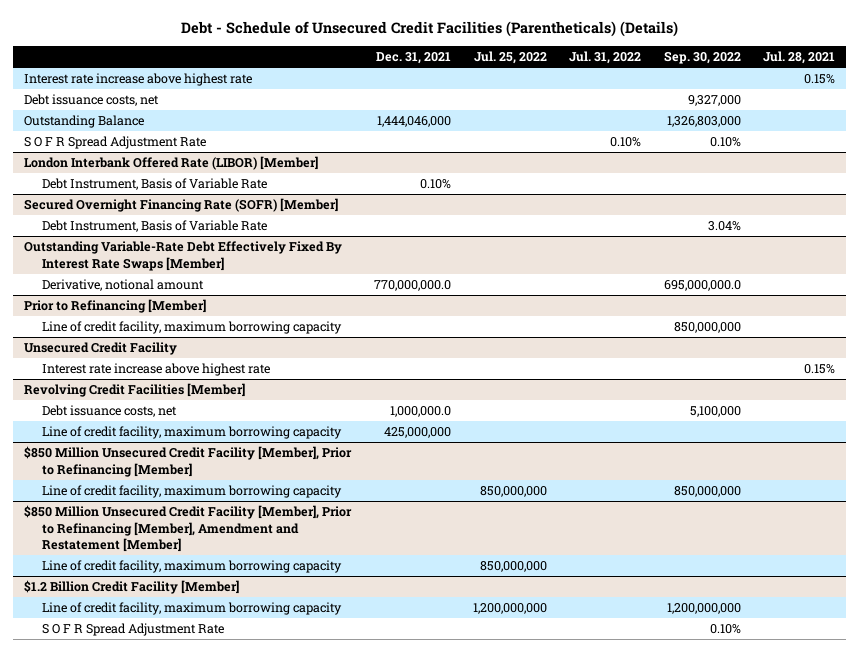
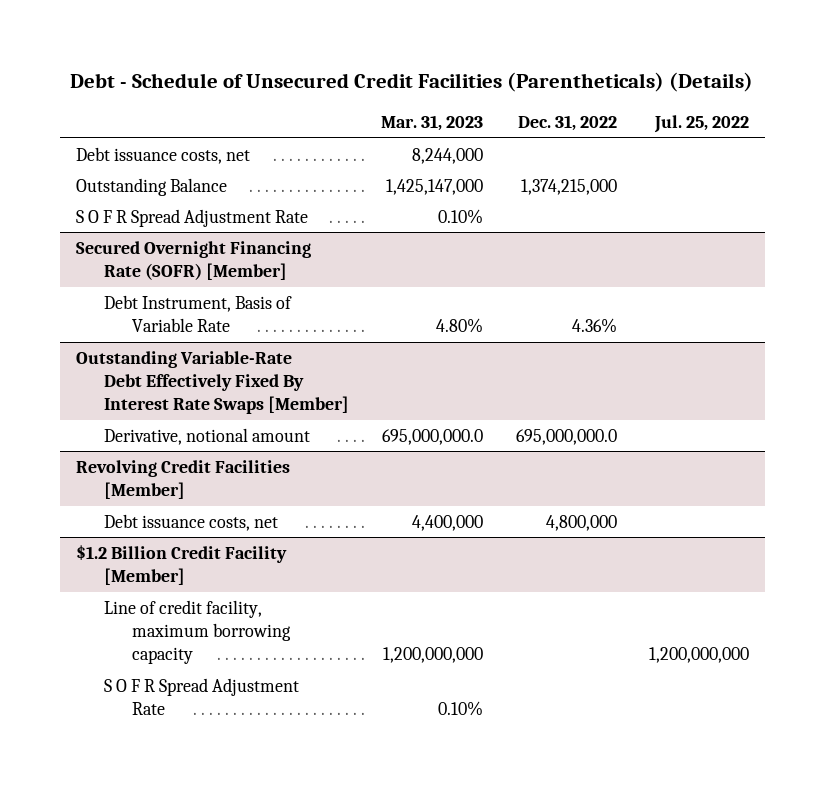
[375,51,451,64] Dec. 31, 2021 -> none
[569,50,642,64] Jul. 31, 2022 -> none
[663,50,741,64] Sep. 30, 2022 -> none
[762,50,835,64] Jul. 28, 2021 -> none
none -> [381,115,484,132] Mar. 31, 2023
none -> [517,115,617,132] Dec. 31, 2022
[24,73,253,87] Interest rate increase above highest rate -> none
[24,156,319,171] London Interbank Offered Rate (LIBOR) [Member] -> none
[41,178,267,191] Debt Instrument, Basis of Variable Rate -> none
[24,299,207,314] Prior to Refinancing [Member] -> none
[41,321,342,335] Line of credit facility, maximum borrowing capacity -> none
[24,342,178,356] Unsecured Credit Facility -> none
[41,363,270,377] Interest rate increase above highest rate -> none
[41,426,342,440] Line of credit facility, maximum borrowing capacity -> none
[24,446,353,477] $850 Million Unsecured Credit Facility [Member], Prior to Refinancing [Member] -> none
[41,485,342,499] Line of credit facility, maximum borrowing capacity -> none
[24,505,353,553] $850 Million Unsecured Credit Facility [Member], Prior to Refinancing [Member], Amendment and Restatement [Member] -> none
[41,560,342,574] Line of credit facility, maximum borrowing capacity -> none

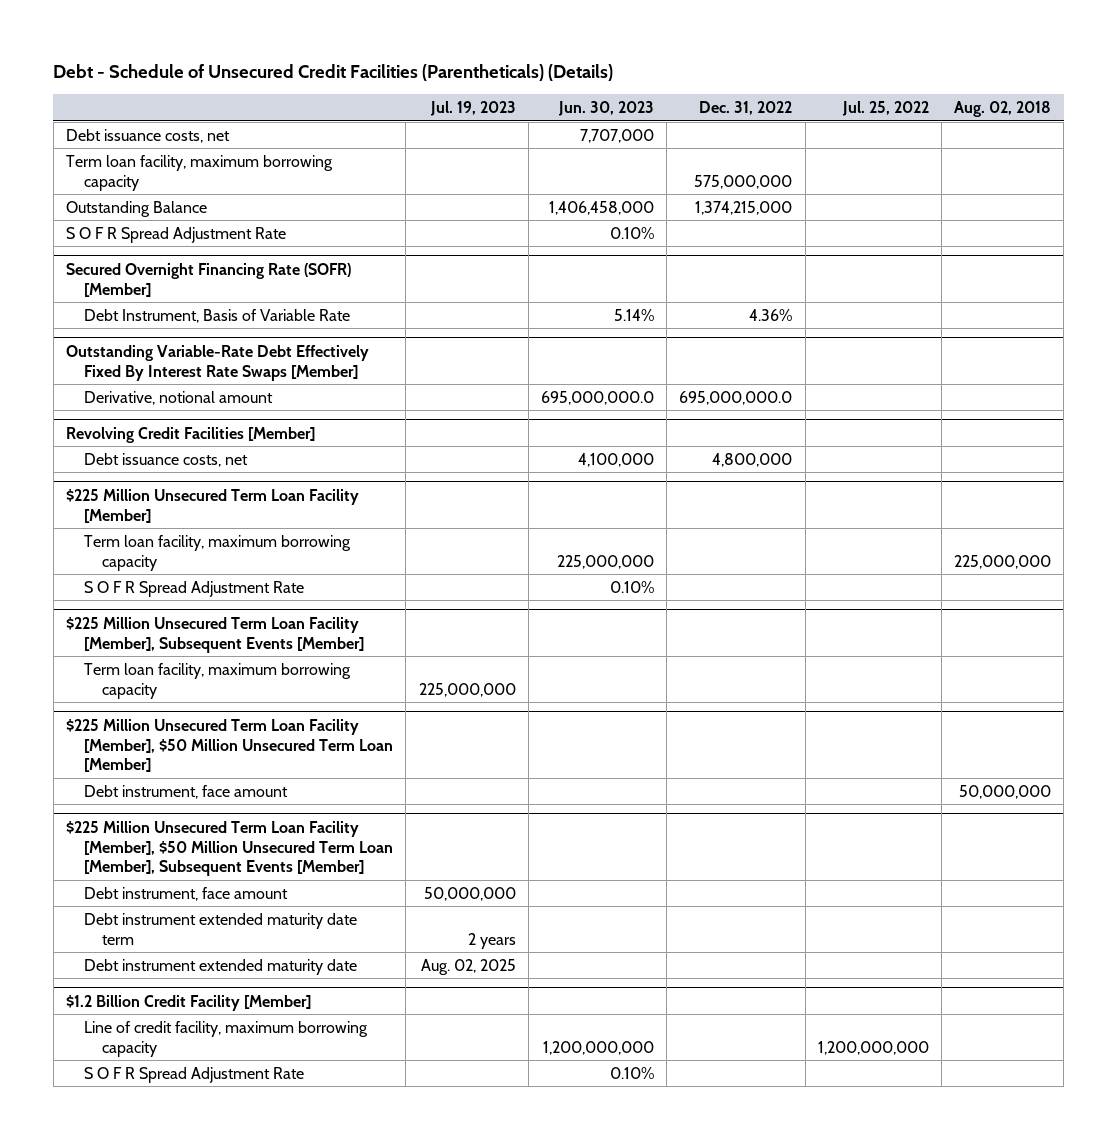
[381,115,484,132] Mar. 31, 2023 -> none
none -> [429,101,516,117] Jul. 19, 2023
none -> [557,101,654,117] Jun. 30, 2023
none -> [954,101,1052,118] Aug. 02, 2018
none -> [65,154,333,191] Term loan facility, maximum borrowing capacity
none -> [65,488,359,523] $225 Million Unsecured Term Loan Facility [Member]
none -> [84,534,352,571] Term loan facility, maximum borrowing capacity
none -> [84,580,305,597] S O F R Spread Adjustment Rate
none -> [65,616,365,653] $225 Million Unsecured Term Loan Facility [Member], Subsequent Events [Member]
none -> [84,662,352,699] Term loan facility, maximum borrowing capacity
none -> [65,718,394,773] $225 Million Unsecured Term Loan Facility [Member], $50 Million Unsecured Term Loan [Member]
none -> [84,784,289,799] Debt instrument, face amount
none -> [65,820,394,877] $225 Million Unsecured Term Loan Facility [Member], $50 Million Unsecured Term Loan [Member], Subsequent Events [Member]
none -> [84,886,289,901] Debt instrument, face amount
none -> [84,912,358,945] Debt instrument extended maturity date term
none -> [84,958,358,975] Debt instrument extended maturity date

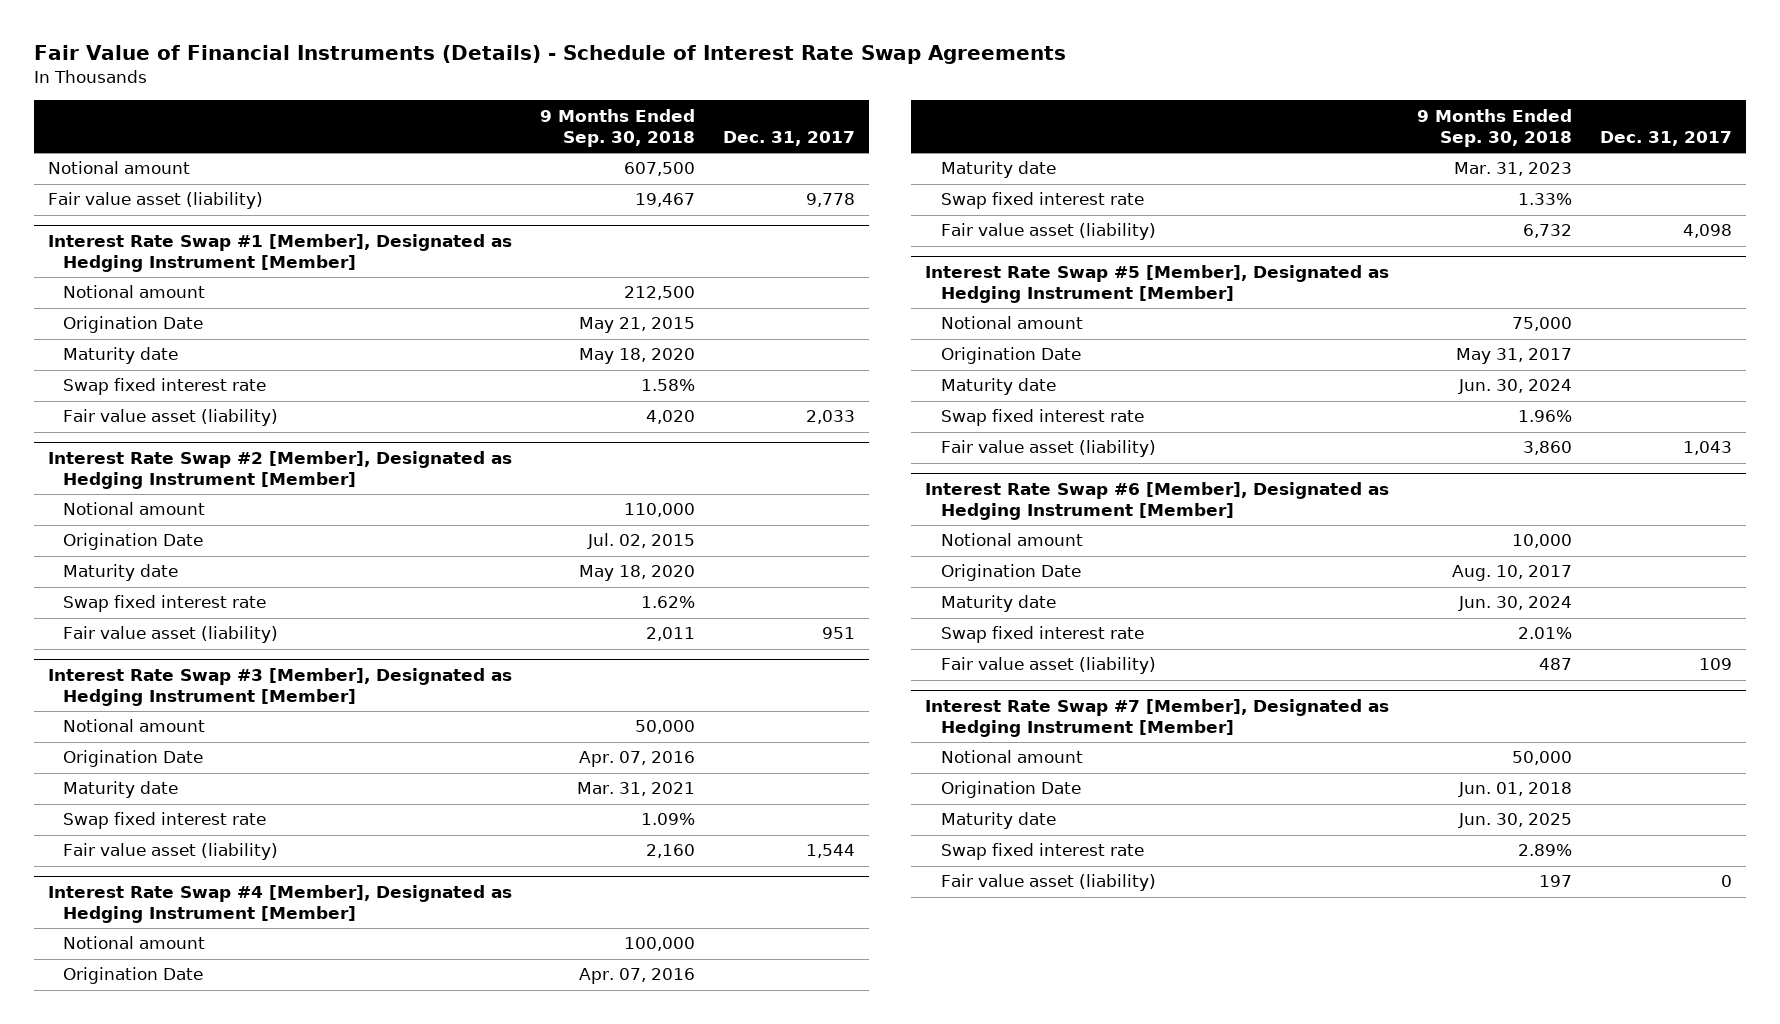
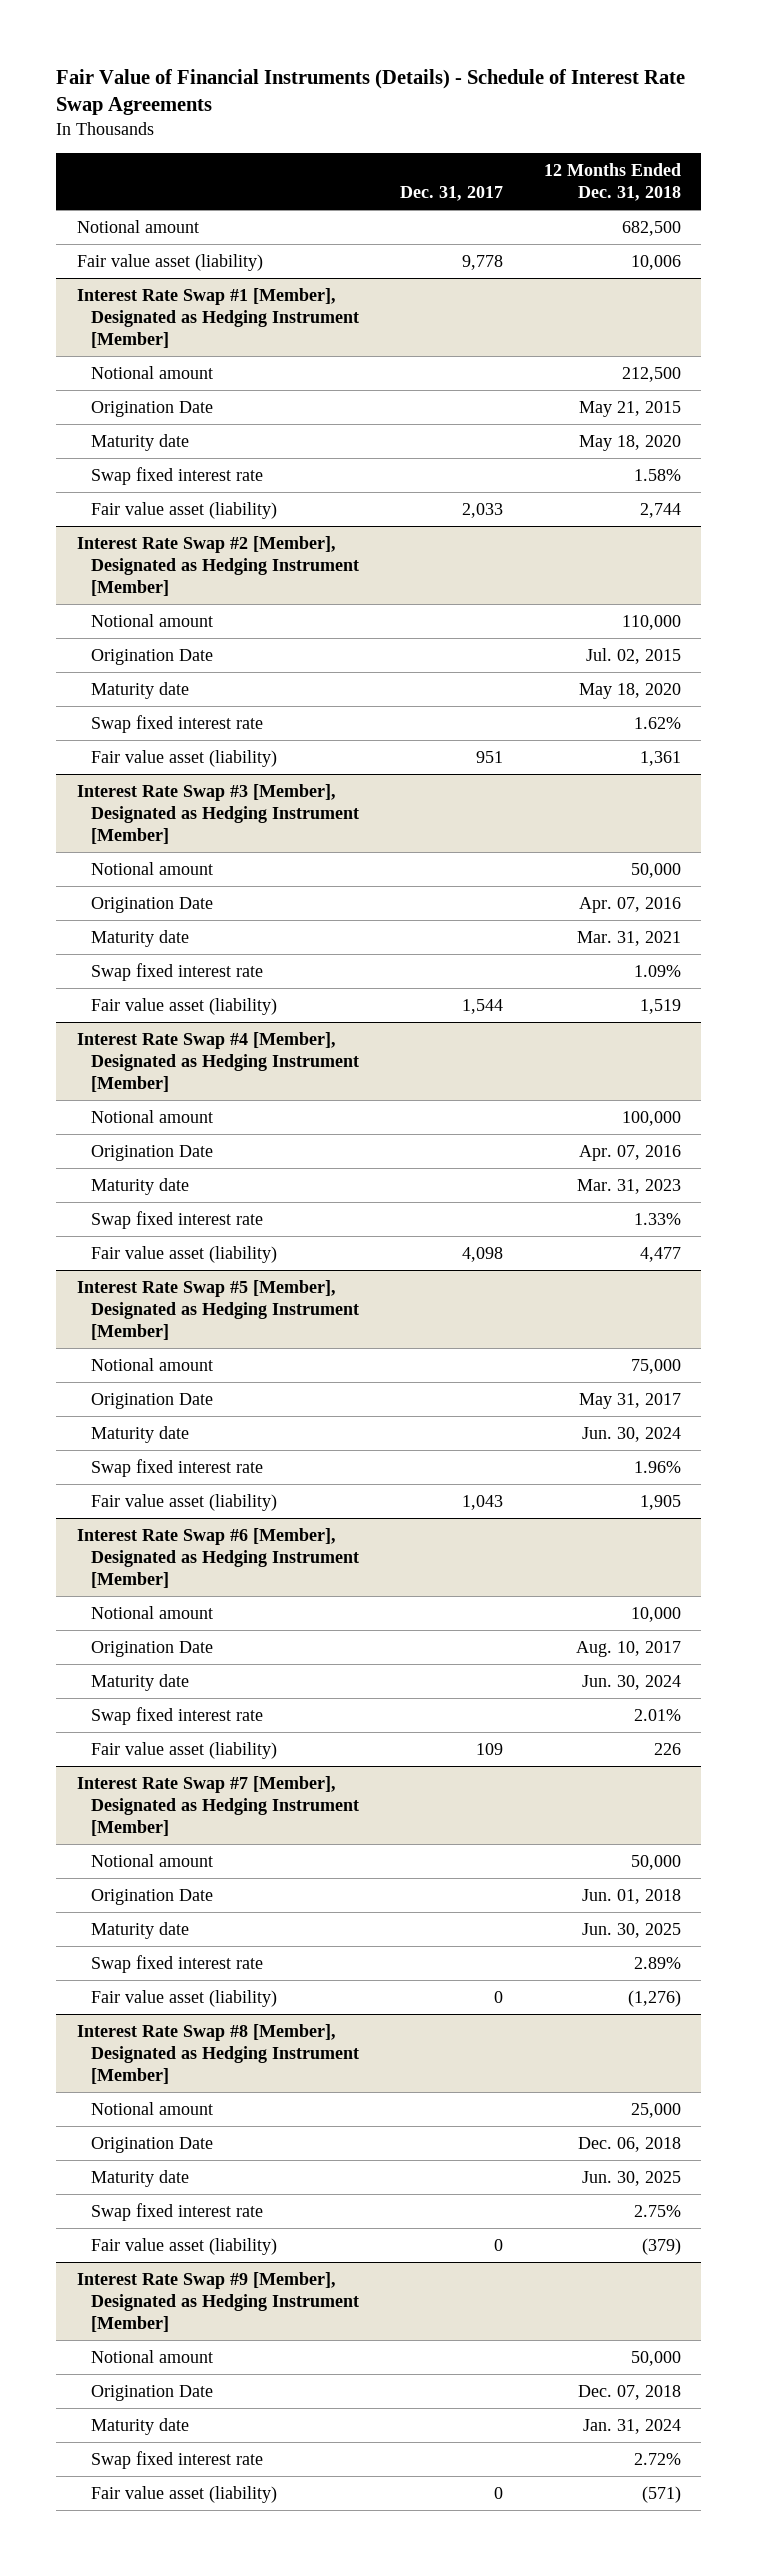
[539,108,695,148] 9 Months Ended Sep. 30, 2018 -> none
none -> [543,162,681,202] 12 Months Ended Dec. 31, 2018
none -> [76,2023,359,2085] Interest Rate Swap #8 [Member], Designated as Hedging Instrument [Member]
none -> [90,2101,213,2115] Notional amount
none -> [90,2136,213,2153] Origination Date
none -> [90,2169,189,2187] Maturity date
none -> [90,2202,263,2221] Swap fixed interest rate
none -> [90,2237,277,2255] Fair value asset (liability)
none -> [76,2271,359,2333] Interest Rate Swap #9 [Member], Designated as Hedging Instrument [Member]
none -> [90,2349,213,2363] Notional amount
none -> [90,2384,213,2401] Origination Date
none -> [90,2417,189,2435] Maturity date
none -> [90,2450,263,2469] Swap fixed interest rate
none -> [90,2485,277,2503] Fair value asset (liability)

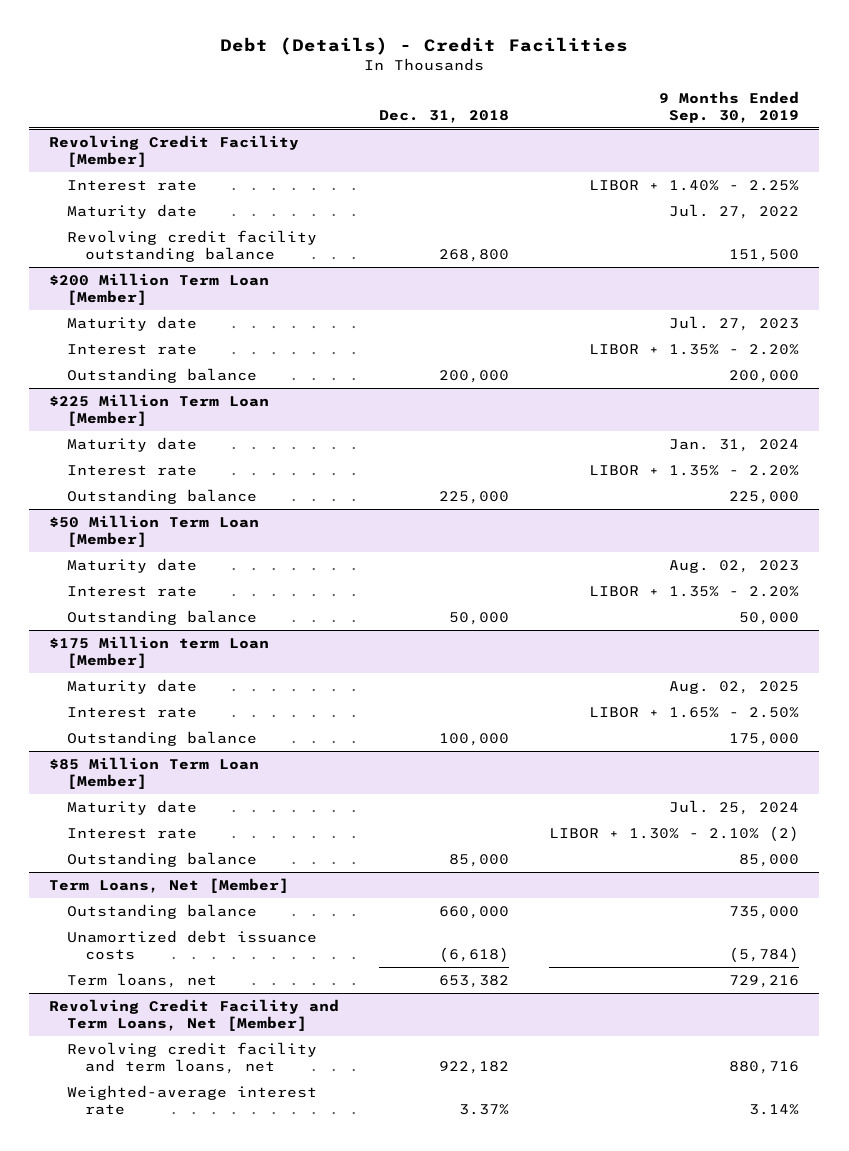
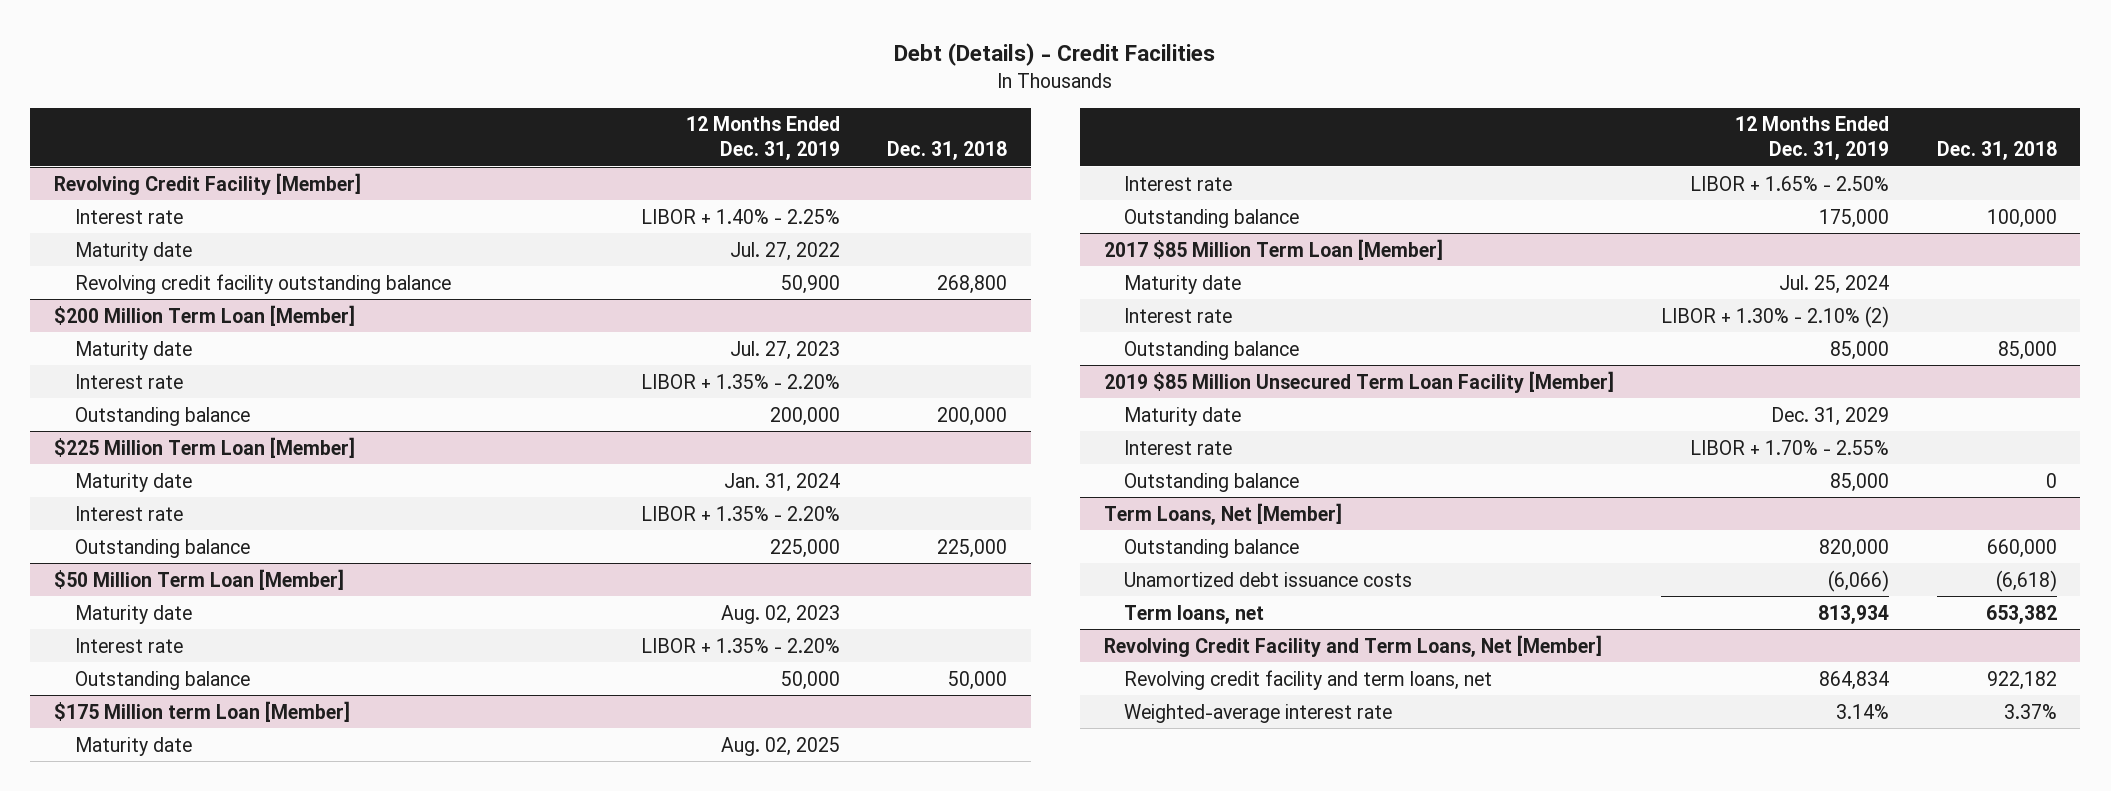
[659,90,800,123] 9 Months Ended Sep. 30, 2019 -> none
none -> [685,116,840,161] 12 Months Ended Dec. 31, 2019
[49,756,260,790] $85 Million Term Loan [Member] -> [1103,238,1443,260] 2017 $85 Million Term Loan [Member]
none -> [1103,370,1614,393] 2019 $85 Million Unsecured Term Loan Facility [Member]
none -> [1124,406,1242,426] Maturity date
none -> [1124,439,1233,455] Interest rate
none -> [1124,472,1300,492] Outstanding balance

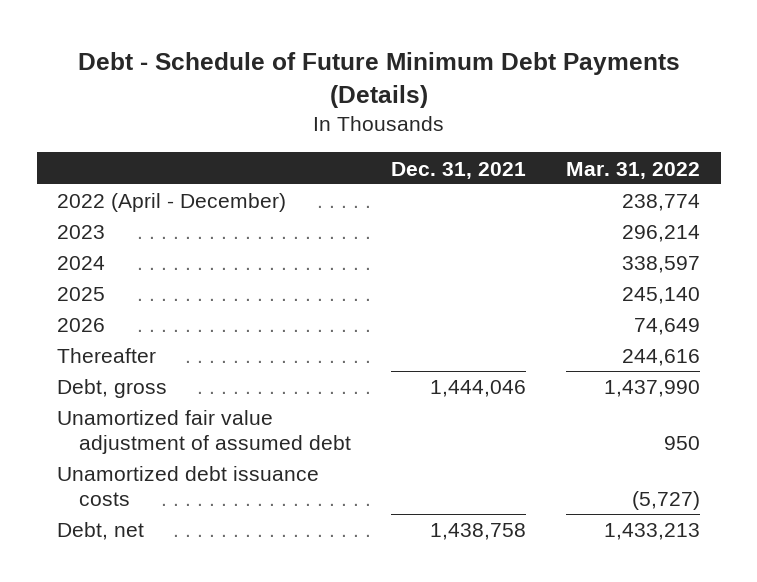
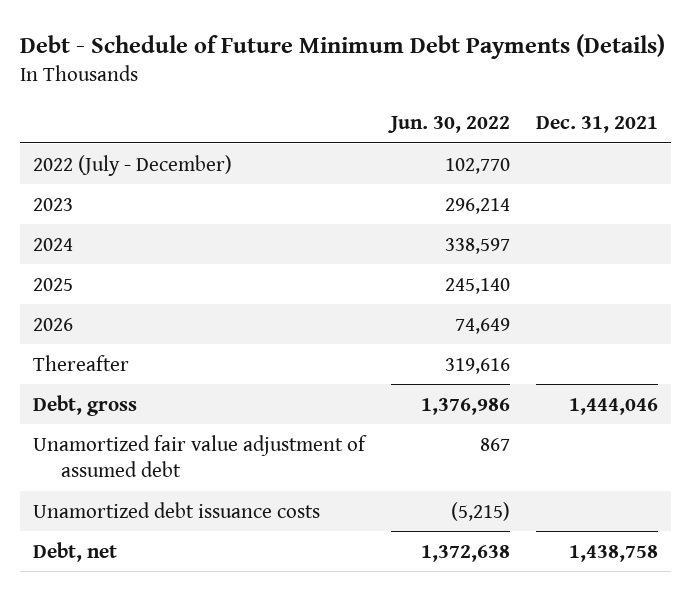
[566,161,701,179] Mar. 31, 2022 -> none
none -> [387,116,510,134] Jun. 30, 2022
[56,193,286,213] 2022 (April - December) -> [32,154,232,176] 2022 (July - December)

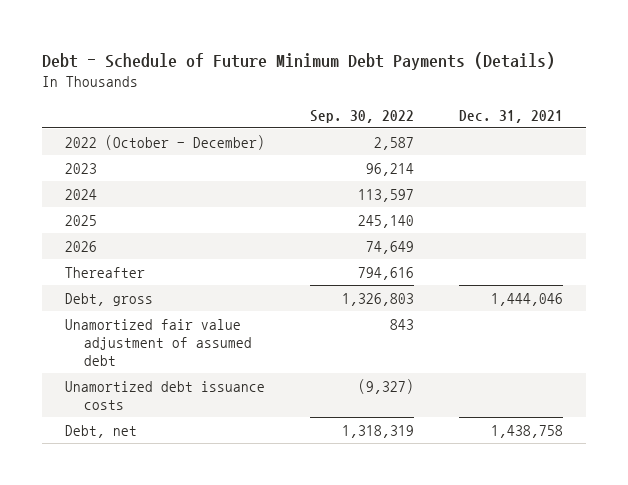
[387,116,510,134] Jun. 30, 2022 -> none
none -> [310,109,415,123] Sep. 30, 2022
[32,154,232,176] 2022 (July - December) -> [64,135,265,151] 2022 (October - December)

